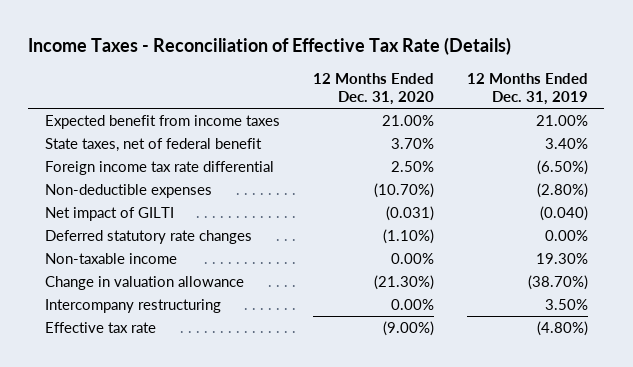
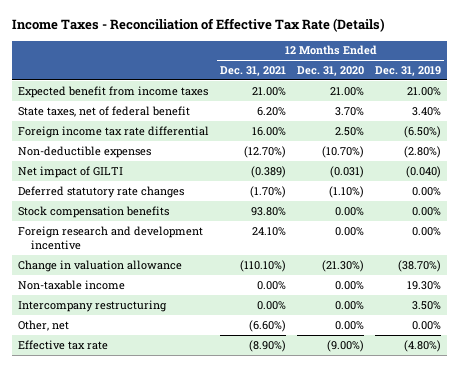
none -> [219,65,286,76] Dec. 31, 2021
none -> [17,205,169,218] Stock compensation benefits
none -> [17,225,203,251] Foreign research and development incentive
[44,252,177,264] Non-taxable income -> [17,279,125,290] Non-taxable income
none -> [17,319,69,331] Other, net

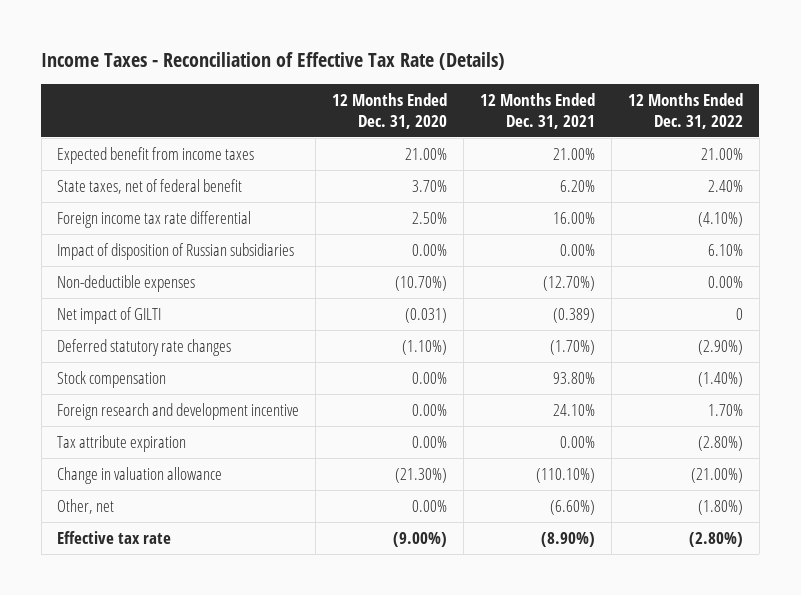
[375,65,442,76] Dec. 31, 2019 -> none
none -> [628,93,744,129] 12 Months Ended Dec. 31, 2022
none -> [57,242,295,260] Impact of disposition of Russian subsidiaries
[17,205,169,218] Stock compensation benefits -> [57,370,167,388] Stock compensation
none -> [57,434,187,452] Tax attribute expiration
[17,279,125,290] Non-taxable income -> none
[17,299,167,312] Intercompany restructuring -> none

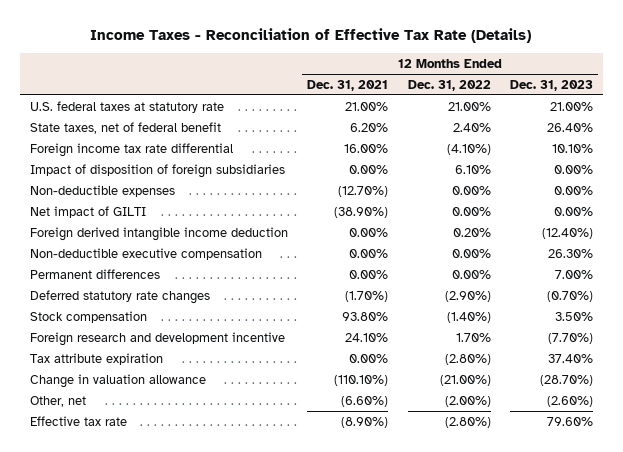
[332,93,448,129] 12 Months Ended Dec. 31, 2020 -> none
none -> [510,79,594,91] Dec. 31, 2023
[57,146,255,164] Expected benefit from income taxes -> [29,100,224,113] U.S. federal taxes at statutory rate
[57,242,295,260] Impact of disposition of Russian subsidiaries -> [29,163,285,178] Impact of disposition of foreign subsidiaries
[553,307,596,323] (0.389) -> [334,206,389,218] (38.90%)
[736,307,744,320] 0 -> [451,206,491,216] 0.00%
none -> [29,226,288,241] Foreign derived intangible income deduction
none -> [29,247,262,260] Non-deductible executive compensation
none -> [29,268,160,279] Permanent differences
[698,499,744,515] (1.80%) -> [444,395,491,407] (2.00%)

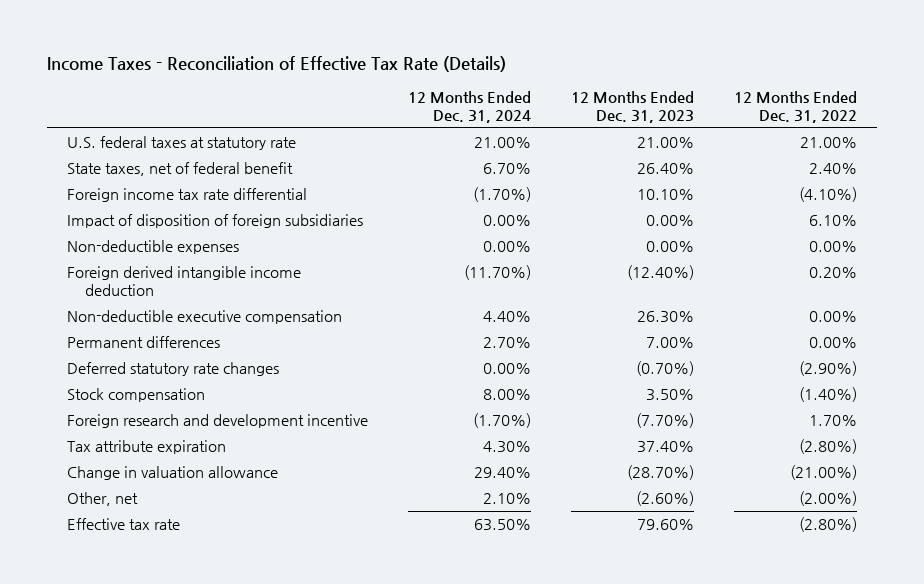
[307,79,389,91] Dec. 31, 2021 -> none
none -> [407,90,531,123] 12 Months Ended Dec. 31, 2024
[29,205,146,218] Net impact of GILTI -> none

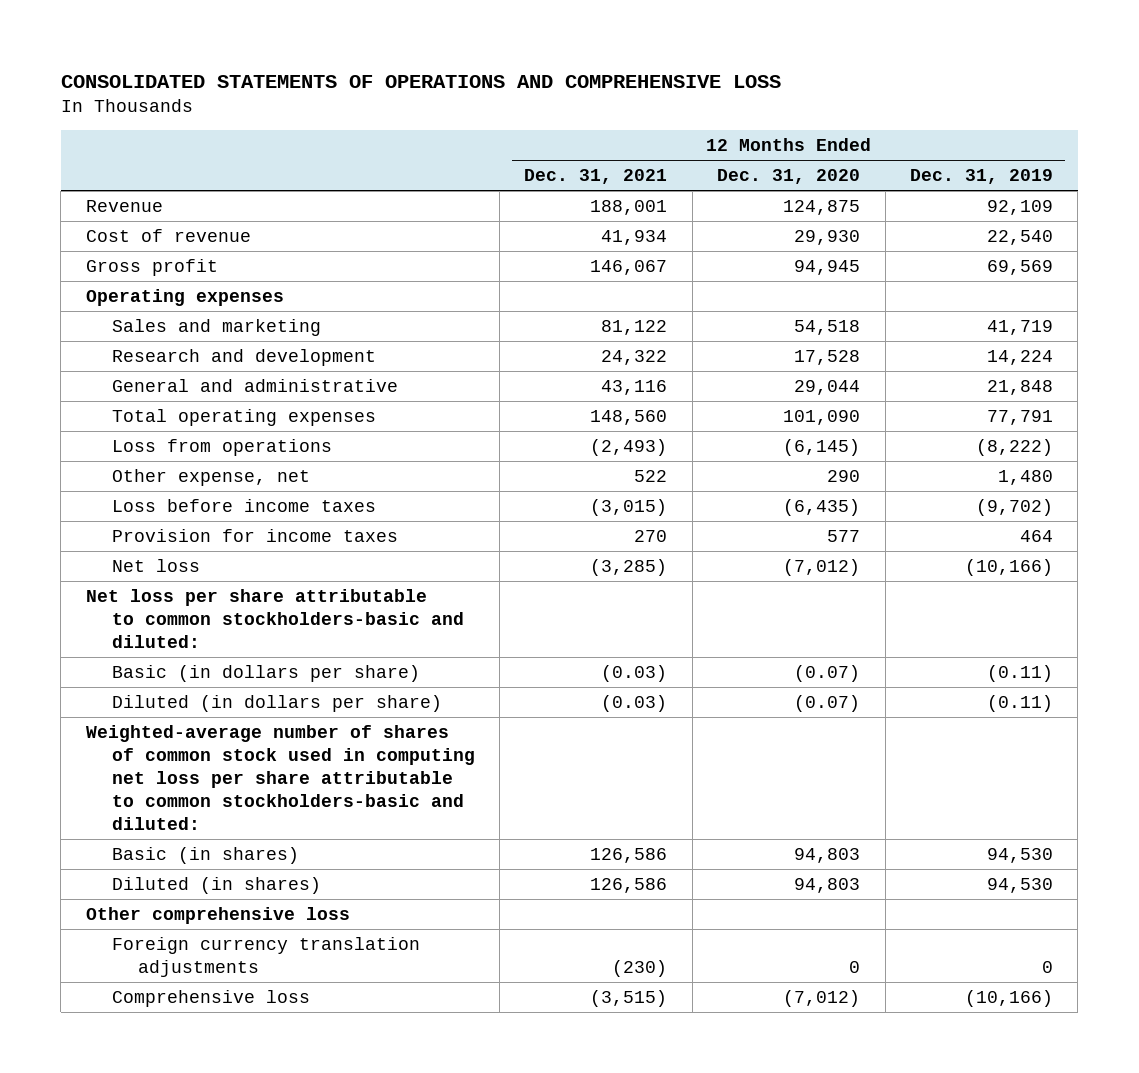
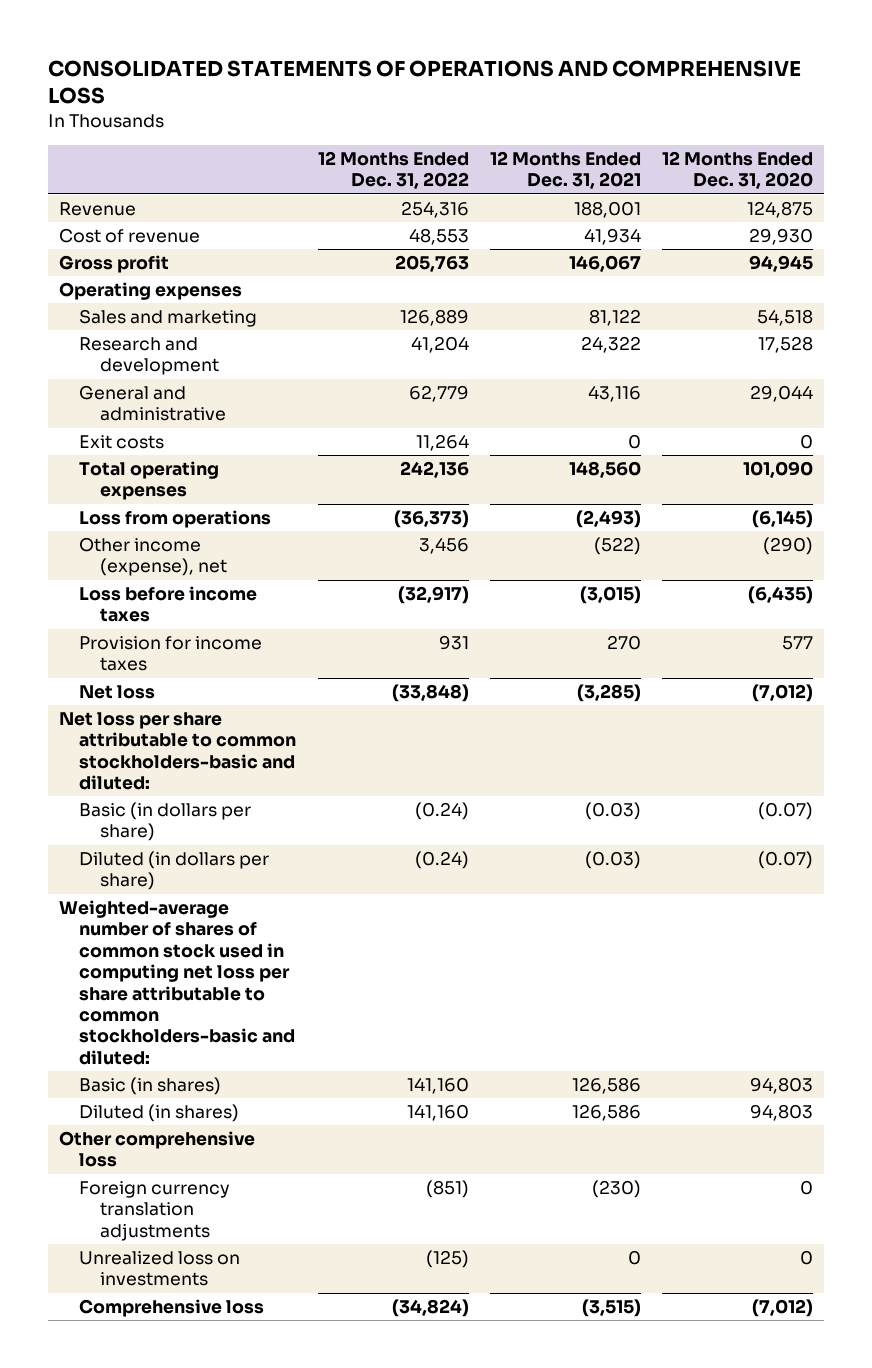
[910,169,1054,185] Dec. 31, 2019 -> none
none -> [317,151,469,190] 12 Months Ended Dec. 31, 2022
none -> [79,435,165,450] Exit costs
[111,468,310,486] Other expense, net -> [79,537,227,577] Other income (expense), net
[634,469,668,482] 522 -> [593,537,641,556] (522)
[827,469,861,482] 290 -> [763,537,814,556] (290)
none -> [79,1251,241,1287] Unrealized loss on investments

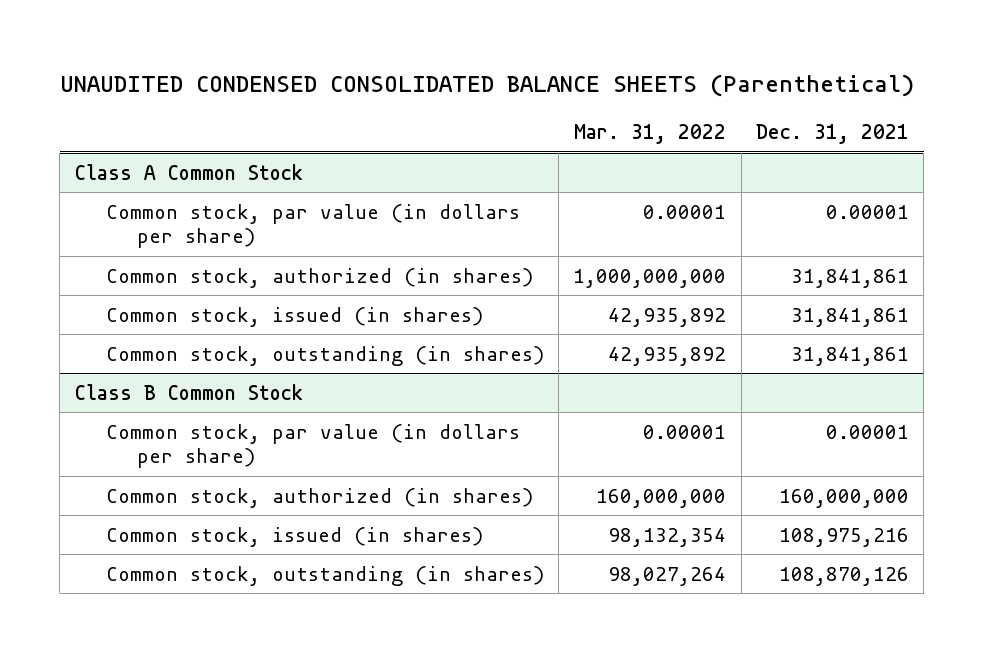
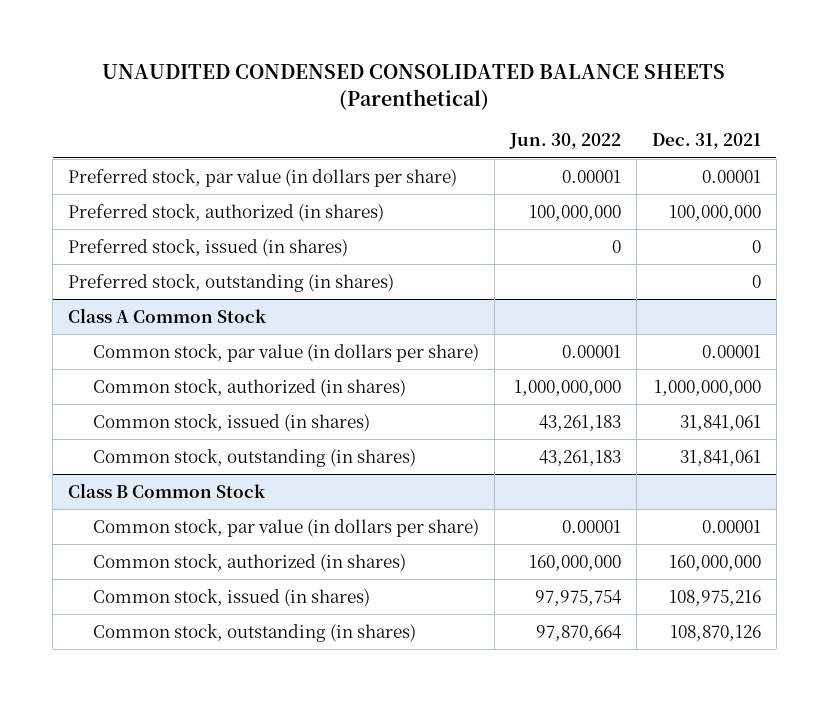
[574,124,727,145] Mar. 31, 2022 -> none
none -> [508,133,621,150] Jun. 30, 2022
none -> [68,168,458,187] Preferred stock, par value (in dollars per share)
none -> [68,203,385,222] Preferred stock, authorized (in shares)
none -> [68,238,349,257] Preferred stock, issued (in shares)
none -> [68,273,395,292] Preferred stock, outstanding (in shares)
[790,268,909,288] 31,841,861 -> [653,379,761,396] 1,000,000,000
[790,307,909,327] 31,841,861 -> [679,414,761,431] 31,841,061
[790,346,909,366] 31,841,861 -> [679,449,761,466] 31,841,061

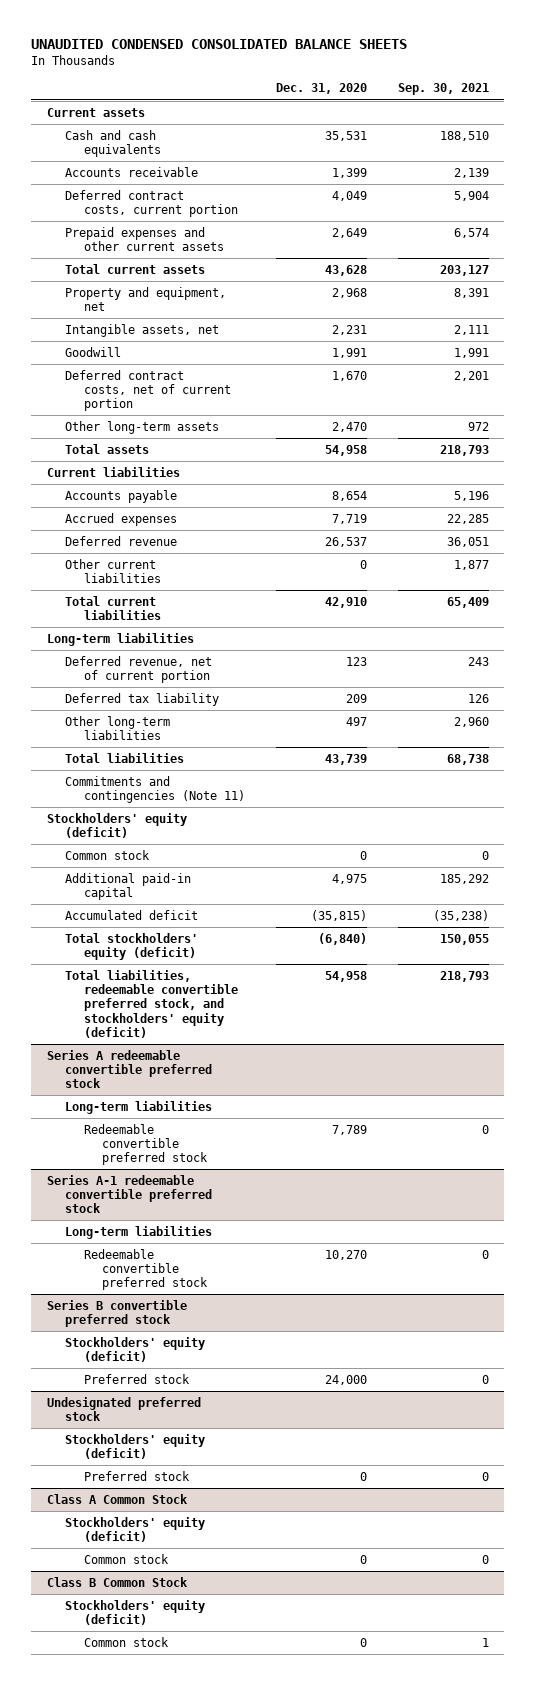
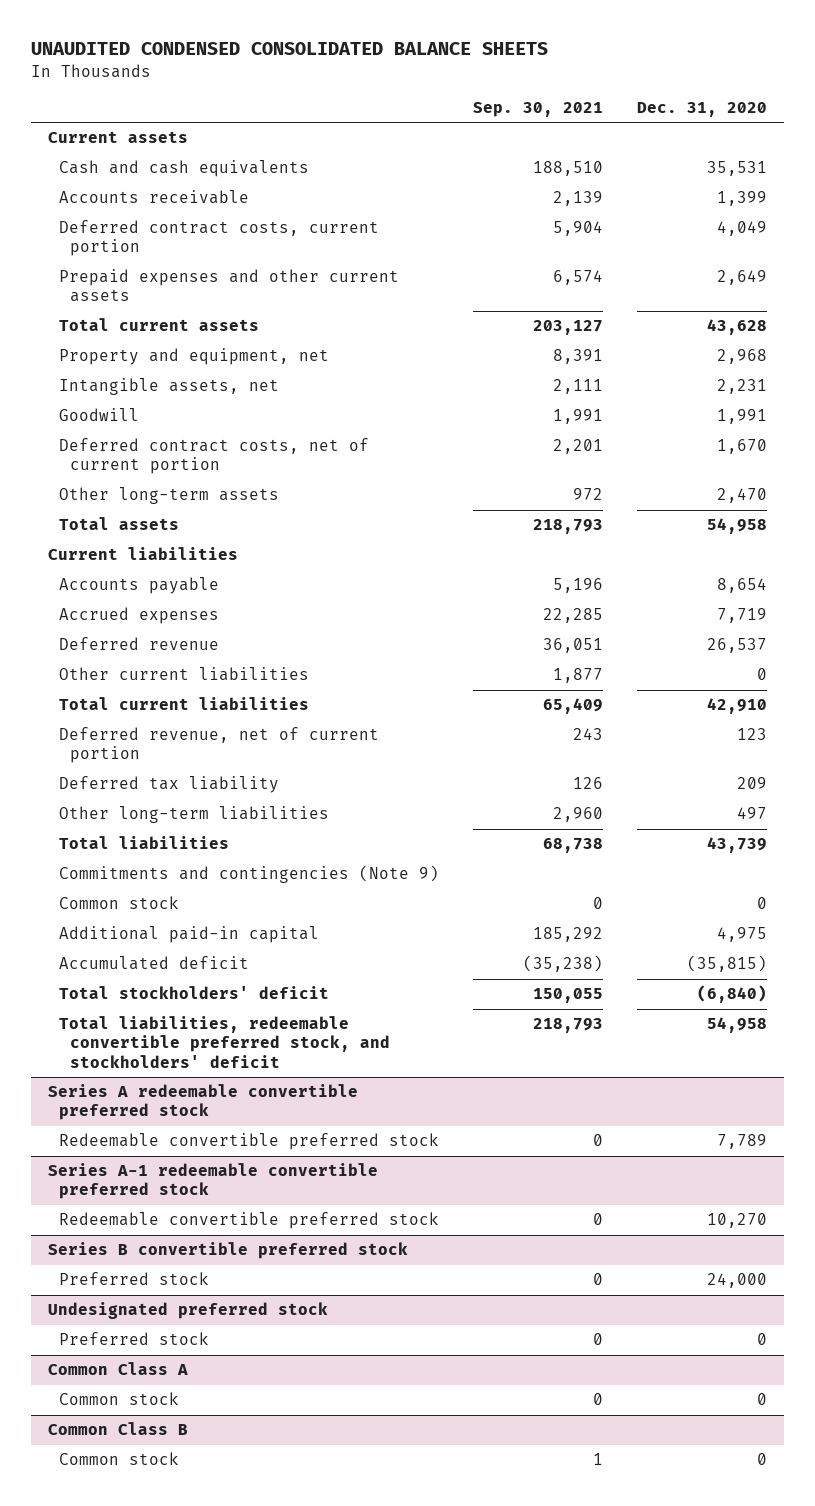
[46,632,194,646] Long-term liabilities -> none
[46,812,187,838] Stockholders' equity (deficit) -> none
[65,775,245,803] Commitments and contingencies (Note 11) -> [58,865,439,884] Commitments and contingencies (Note 9)
[65,932,199,960] Total stockholders' equity (deficit) -> [58,986,329,1000] Total stockholders' deficit
[65,969,238,1038] Total liabilities, redeemable convertible preferred stock, and stockholders' equity (deficit) -> [58,1016,391,1068] Total liabilities, redeemable convertible preferred stock, and stockholders' deficit
[65,1100,213,1114] Long-term liabilities -> none
[65,1225,213,1239] Long-term liabilities -> none
[65,1336,206,1362] Stockholders' equity (deficit) -> none
[65,1433,206,1459] Stockholders' equity (deficit) -> none
[65,1516,206,1542] Stockholders' equity (deficit) -> none
[46,1493,188,1504] Class A Common Stock -> [47,1362,188,1376] Common Class A
[65,1599,206,1625] Stockholders' equity (deficit) -> none
[46,1576,188,1587] Class B Common Stock -> [47,1422,188,1436] Common Class B

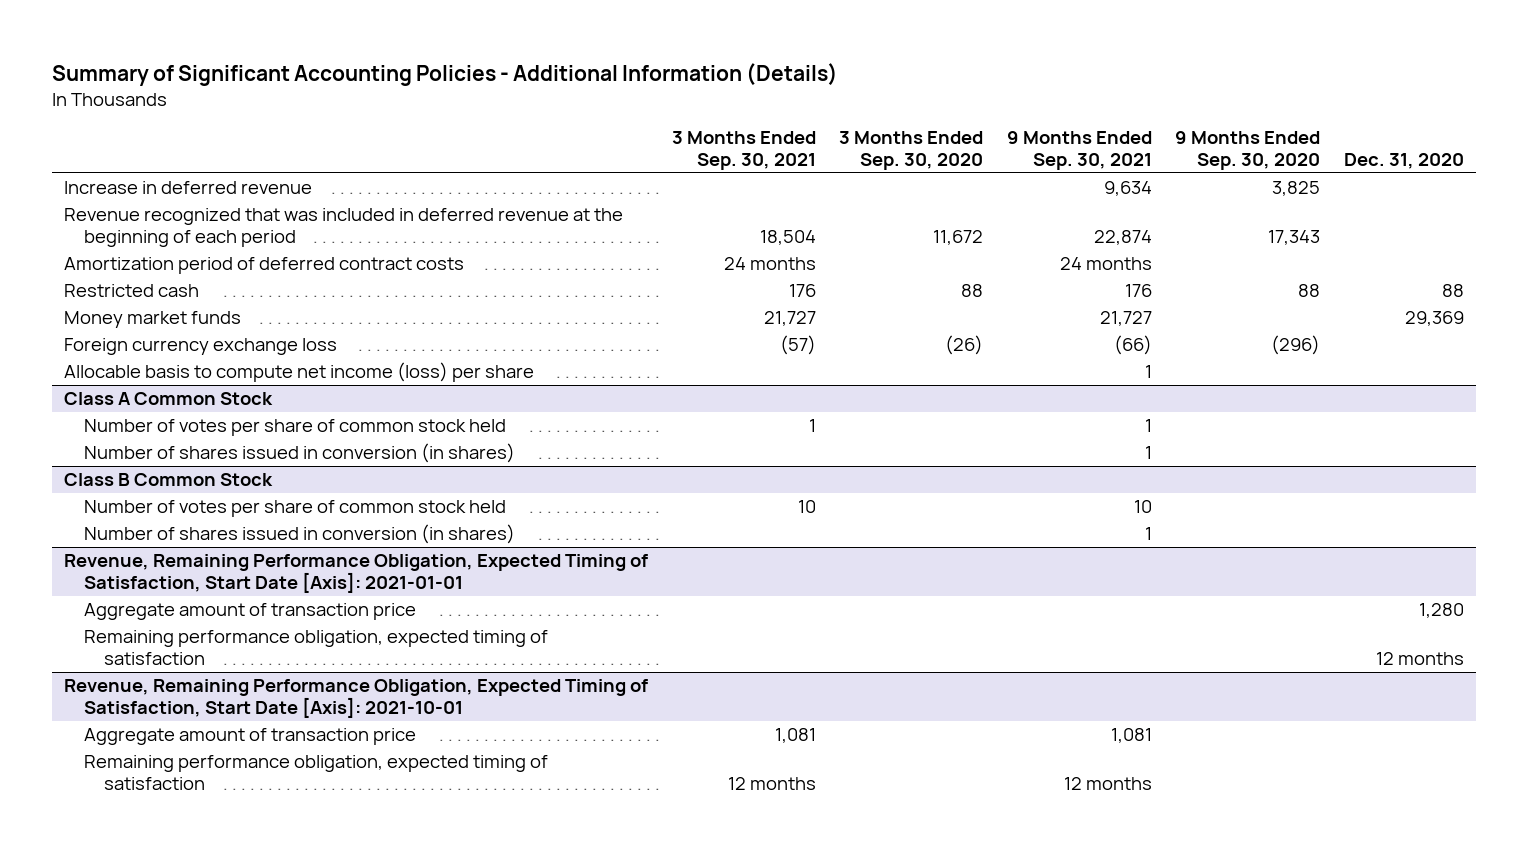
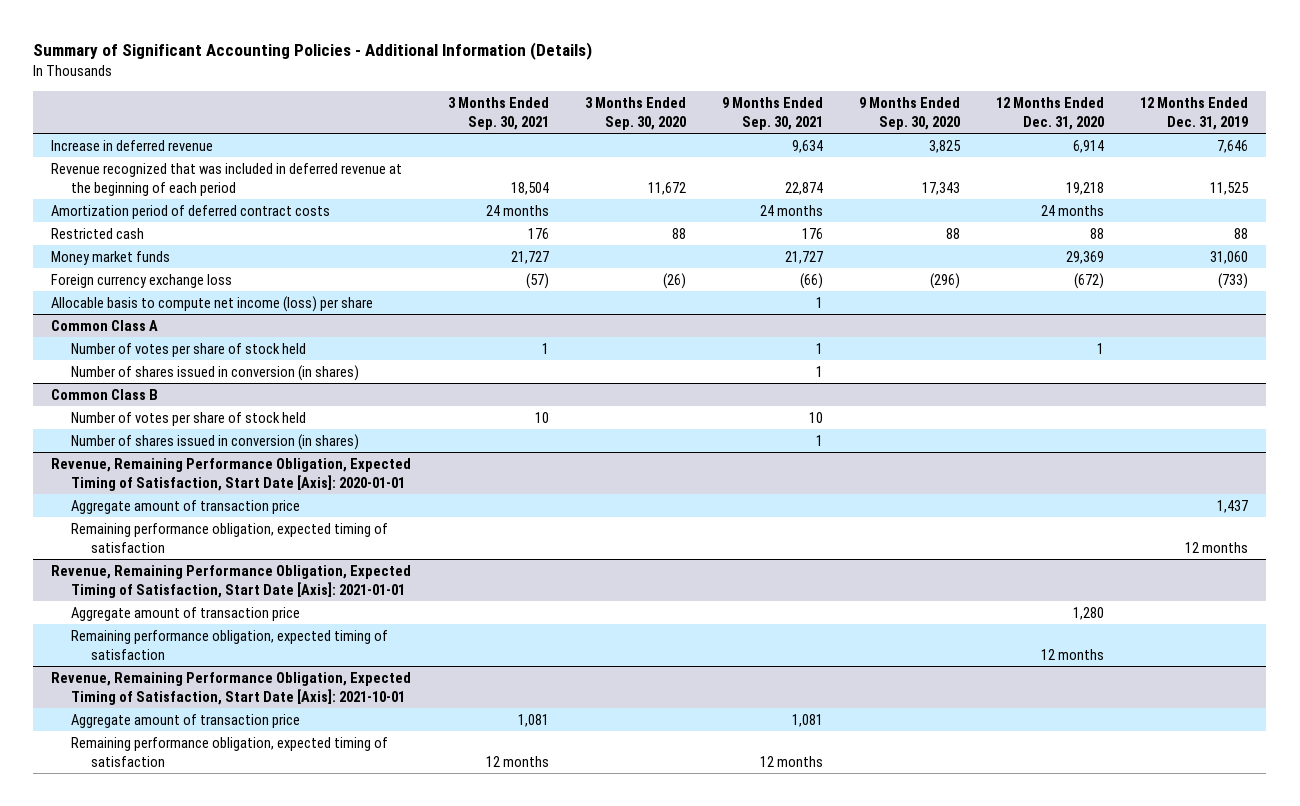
[1343,153,1464,170] Dec. 31, 2020 -> none
none -> [996,96,1105,130] 12 Months Ended Dec. 31, 2020
none -> [1140,96,1249,130] 12 Months Ended Dec. 31, 2019
[64,392,274,406] Class A Common Stock -> [51,319,159,331] Common Class A
[83,419,506,437] Number of votes per share of common stock held -> [71,342,307,357] Number of votes per share of stock held
[64,473,274,487] Class B Common Stock -> [51,388,159,400] Common Class B
[83,500,506,518] Number of votes per share of common stock held -> [71,411,307,426] Number of votes per share of stock held
none -> [51,457,412,492] Revenue, Remaining Performance Obligation, Expected Timing of Satisfaction, Start Date [Axis]: 2020-01-01
none -> [71,499,301,514] Aggregate amount of transaction price
none -> [71,522,389,554] Remaining performance obligation, expected timing of satisfaction

